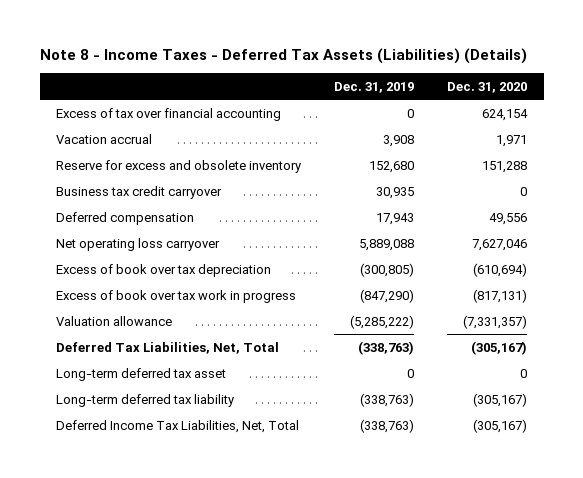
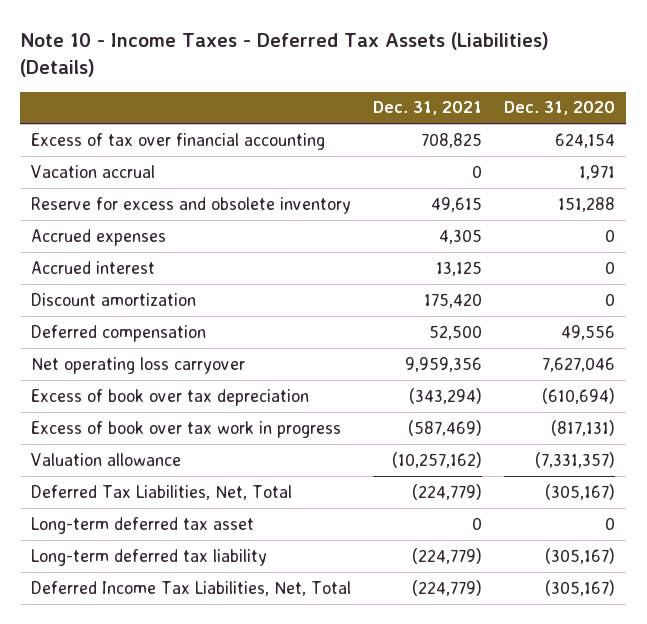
[39,48,527,65] Note 8 - Income Taxes - Deferred Tax Assets (Liabilities) (Details) -> [20,32,550,78] Note 10 - Income Taxes - Deferred Tax Assets (Liabilities) (Details)
[334,81,415,93] Dec. 31, 2019 -> none
none -> [373,101,483,116] Dec. 31, 2021
[56,185,223,199] Business tax credit carryover -> none
none -> [31,228,167,246] Accrued expenses
none -> [31,260,156,274] Accrued interest
none -> [31,292,197,306] Discount amortization

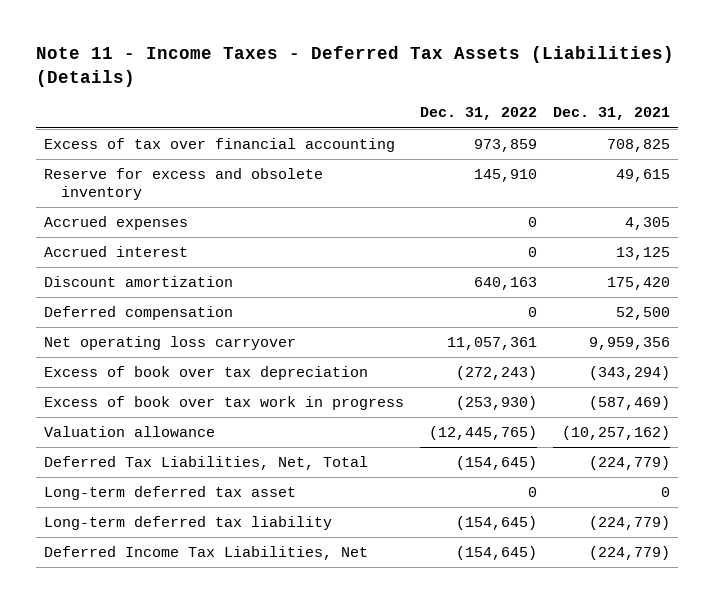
[20,32,550,78] Note 10 - Income Taxes - Deferred Tax Assets (Liabilities) (Details) -> [35,46,674,87] Note 11 - Income Taxes - Deferred Tax Assets (Liabilities) (Details)
[504,101,616,116] Dec. 31, 2020 -> none
none -> [420,107,538,121] Dec. 31, 2022
[31,164,156,178] Vacation accrual -> none
[31,580,352,596] Deferred Income Tax Liabilities, Net, Total -> [44,545,369,560] Deferred Income Tax Liabilities, Net

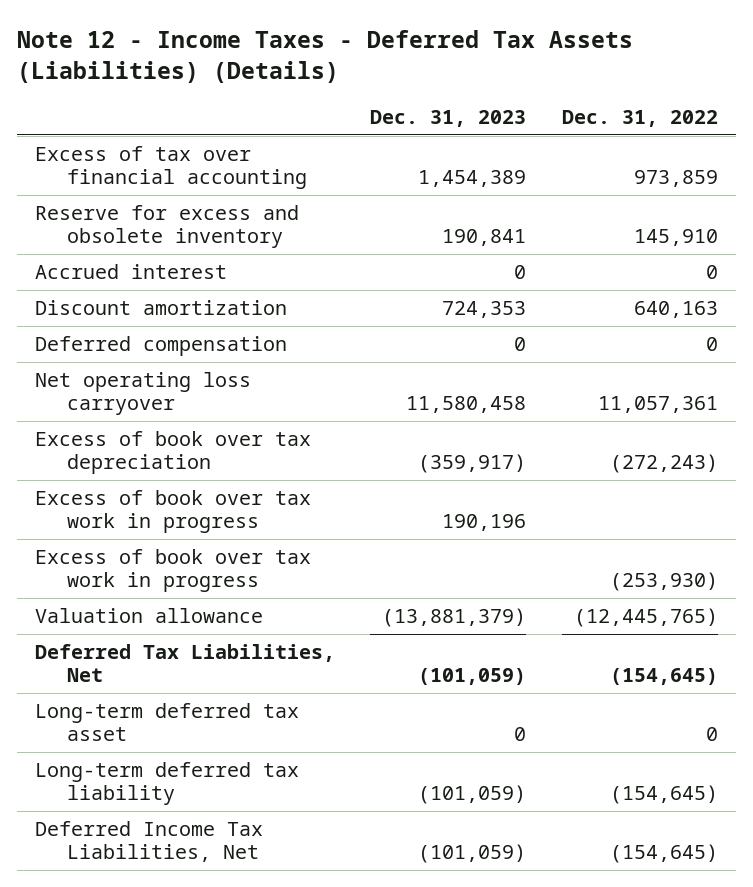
[35,46,674,87] Note 11 - Income Taxes - Deferred Tax Assets (Liabilities) (Details) -> [16,30,633,84] Note 12 - Income Taxes - Deferred Tax Assets (Liabilities) (Details)
[553,107,671,121] Dec. 31, 2021 -> none
none -> [370,110,527,128] Dec. 31, 2023
[44,215,189,230] Accrued expenses -> none
none -> [34,490,311,534] Excess of book over tax work in progress
[44,455,369,470] Deferred Tax Liabilities, Net, Total -> [34,644,335,683] Deferred Tax Liabilities, Net

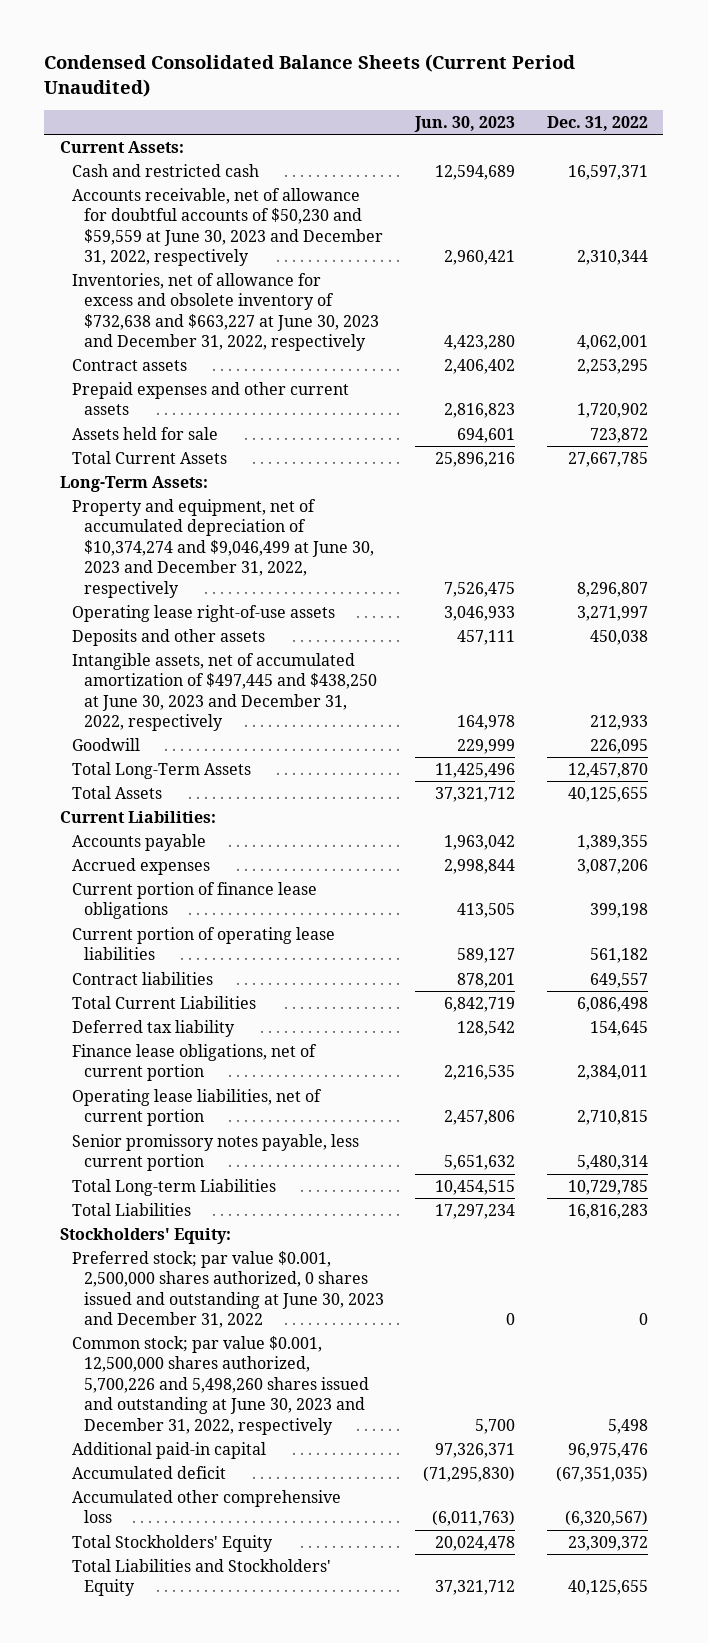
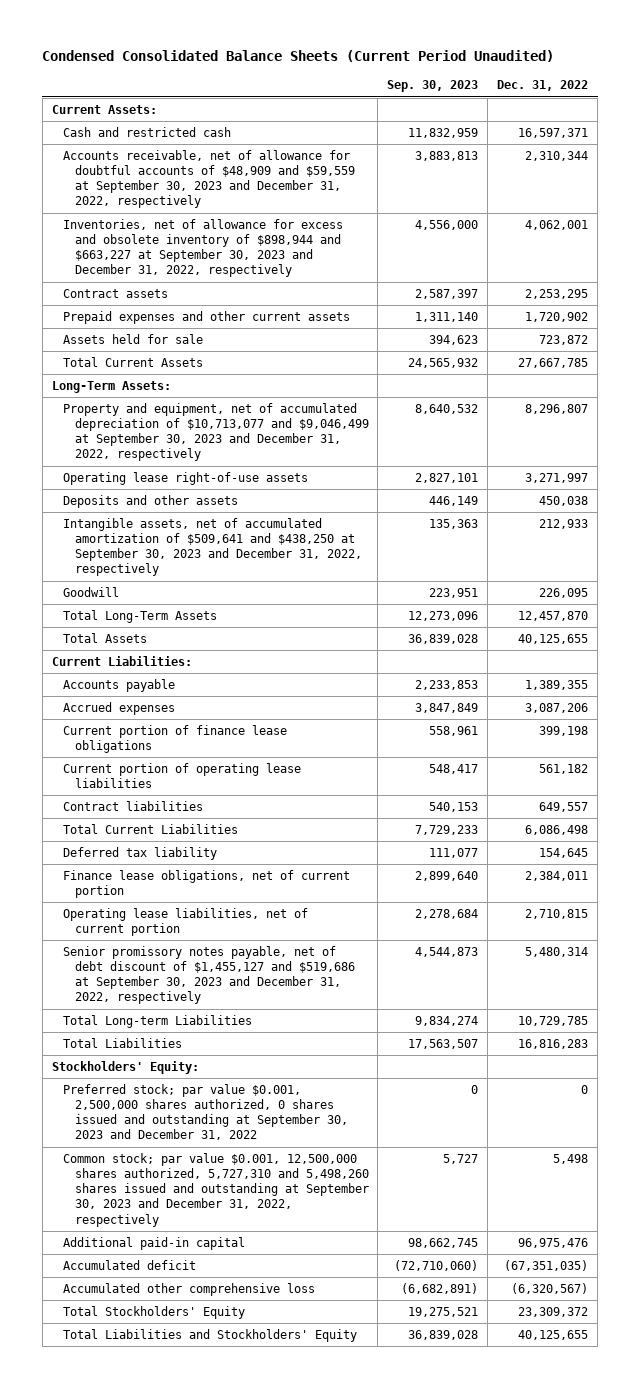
[414,115,516,132] Jun. 30, 2023 -> none
none -> [387,80,479,93] Sep. 30, 2023
[72,187,383,267] Accounts receivable, net of allowance for doubtful accounts of $50,230 and $59,559 at June 30, 2023 and December 31, 2022, respectively -> [63,150,355,209] Accounts receivable, net of allowance for doubtful accounts of $48,909 and $59,559 at September 30, 2023 and December 31, 2022, respectively
[72,272,379,352] Inventories, net of allowance for excess and obsolete inventory of $732,638 and $663,227 at June 30, 2023 and December 31, 2022, respectively -> [63,219,344,278] Inventories, net of allowance for excess and obsolete inventory of $898,944 and $663,227 at September 30, 2023 and December 31, 2022, respectively
[72,498,374,598] Property and equipment, net of accumulated depreciation of $10,374,274 and $9,046,499 at June 30, 2023 and December 31, 2022, respectively -> [63,403,369,462] Property and equipment, net of accumulated depreciation of $10,713,077 and $9,046,499 at September 30, 2023 and December 31, 2022, respectively
[72,652,377,732] Intangible assets, net of accumulated amortization of $497,445 and $438,250 at June 30, 2023 and December 31, 2022, respectively -> [63,518,362,577] Intangible assets, net of accumulated amortization of $509,641 and $438,250 at September 30, 2023 and December 31, 2022, respectively
[72,1133,360,1172] Senior promissory notes payable, less current portion -> [63,946,355,1005] Senior promissory notes payable, net of debt discount of $1,455,127 and $519,686 at September 30, 2023 and December 31, 2022, respectively
[72,1250,384,1329] Preferred stock; par value $0.001, 2,500,000 shares authorized, 0 shares issued and outstanding at June 30, 2023 and December 31, 2022 -> [63,1084,348,1141] Preferred stock; par value $0.001, 2,500,000 shares authorized, 0 shares issued and outstanding at September 30, 2023 and December 31, 2022
[72,1335,369,1435] Common stock; par value $0.001, 12,500,000 shares authorized, 5,700,226 and 5,498,260 shares issued and outstanding at June 30, 2023 and December 31, 2022, respectively -> [63,1153,369,1227] Common stock; par value $0.001, 12,500,000 shares authorized, 5,727,310 and 5,498,260 shares issued and outstanding at September 30, 2023 and December 31, 2022, respectively

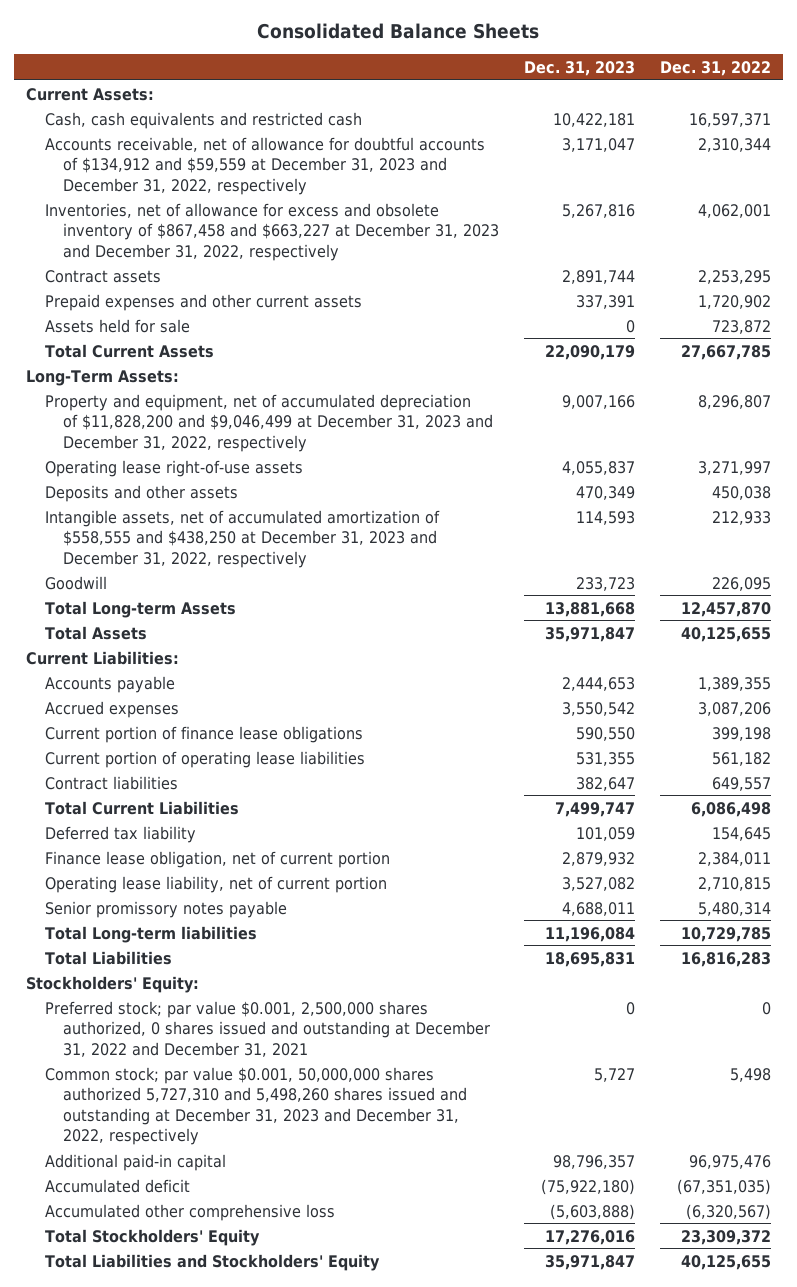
[42,50,555,63] Condensed Consolidated Balance Sheets (Current Period Unaudited) -> [257,23,540,40] Consolidated Balance Sheets
[387,80,479,93] Sep. 30, 2023 -> none
none -> [523,60,635,76] Dec. 31, 2023
[63,127,232,138] Cash and restricted cash -> [44,111,362,129] Cash, cash equivalents and restricted cash
[63,150,355,209] Accounts receivable, net of allowance for doubtful accounts of $48,909 and $59,559 at September 30, 2023 and December 31, 2022, respectively -> [44,136,485,195] Accounts receivable, net of allowance for doubtful accounts of $134,912 and $59,559 at December 31, 2023 and December 31, 2022, respectively
[63,219,344,278] Inventories, net of allowance for excess and obsolete inventory of $898,944 and $663,227 at September 30, 2023 and December 31, 2022, respectively -> [44,202,500,261] Inventories, net of allowance for excess and obsolete inventory of $867,458 and $663,227 at December 31, 2023 and December 31, 2022, respectively
[63,403,369,462] Property and equipment, net of accumulated depreciation of $10,713,077 and $9,046,499 at September 30, 2023 and December 31, 2022, respectively -> [44,393,494,452] Property and equipment, net of accumulated depreciation of $11,828,200 and $9,046,499 at December 31, 2023 and December 31, 2022, respectively
[63,518,362,577] Intangible assets, net of accumulated amortization of $509,641 and $438,250 at September 30, 2023 and December 31, 2022, respectively -> [44,509,440,568] Intangible assets, net of accumulated amortization of $558,555 and $438,250 at December 31, 2023 and December 31, 2022, respectively
[63,610,218,624] Total Long-Term Assets -> [44,600,236,618] Total Long-term Assets
[63,870,351,899] Finance lease obligations, net of current portion -> [44,850,390,868] Finance lease obligation, net of current portion
[63,908,309,937] Operating lease liabilities, net of current portion -> [44,875,387,893] Operating lease liability, net of current portion
[63,946,355,1005] Senior promissory notes payable, net of debt discount of $1,455,127 and $519,686 at September 30, 2023 and December 31, 2022, respectively -> [44,900,287,918] Senior promissory notes payable
[63,1015,253,1029] Total Long-term Liabilities -> [44,925,257,943] Total Long-term liabilities
[63,1084,348,1141] Preferred stock; par value $0.001, 2,500,000 shares authorized, 0 shares issued and outstanding at September 30, 2023 and December 31, 2022 -> [44,1000,491,1057] Preferred stock; par value $0.001, 2,500,000 shares authorized, 0 shares issued and outstanding at December 31, 2022 and December 31, 2021
[63,1153,369,1227] Common stock; par value $0.001, 12,500,000 shares authorized, 5,727,310 and 5,498,260 shares issued and outstanding at September 30, 2023 and December 31, 2022, respectively -> [44,1066,468,1146] Common stock; par value $0.001, 50,000,000 shares authorized 5,727,310 and 5,498,260 shares issued and outstanding at December 31, 2023 and December 31, 2022, respectively

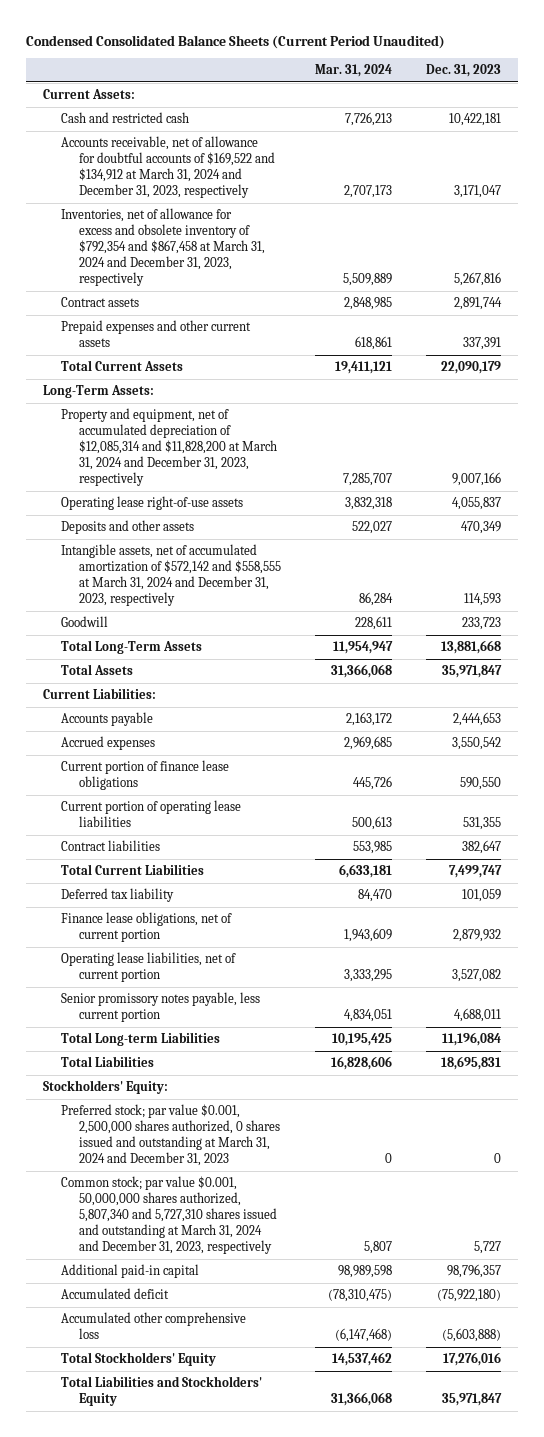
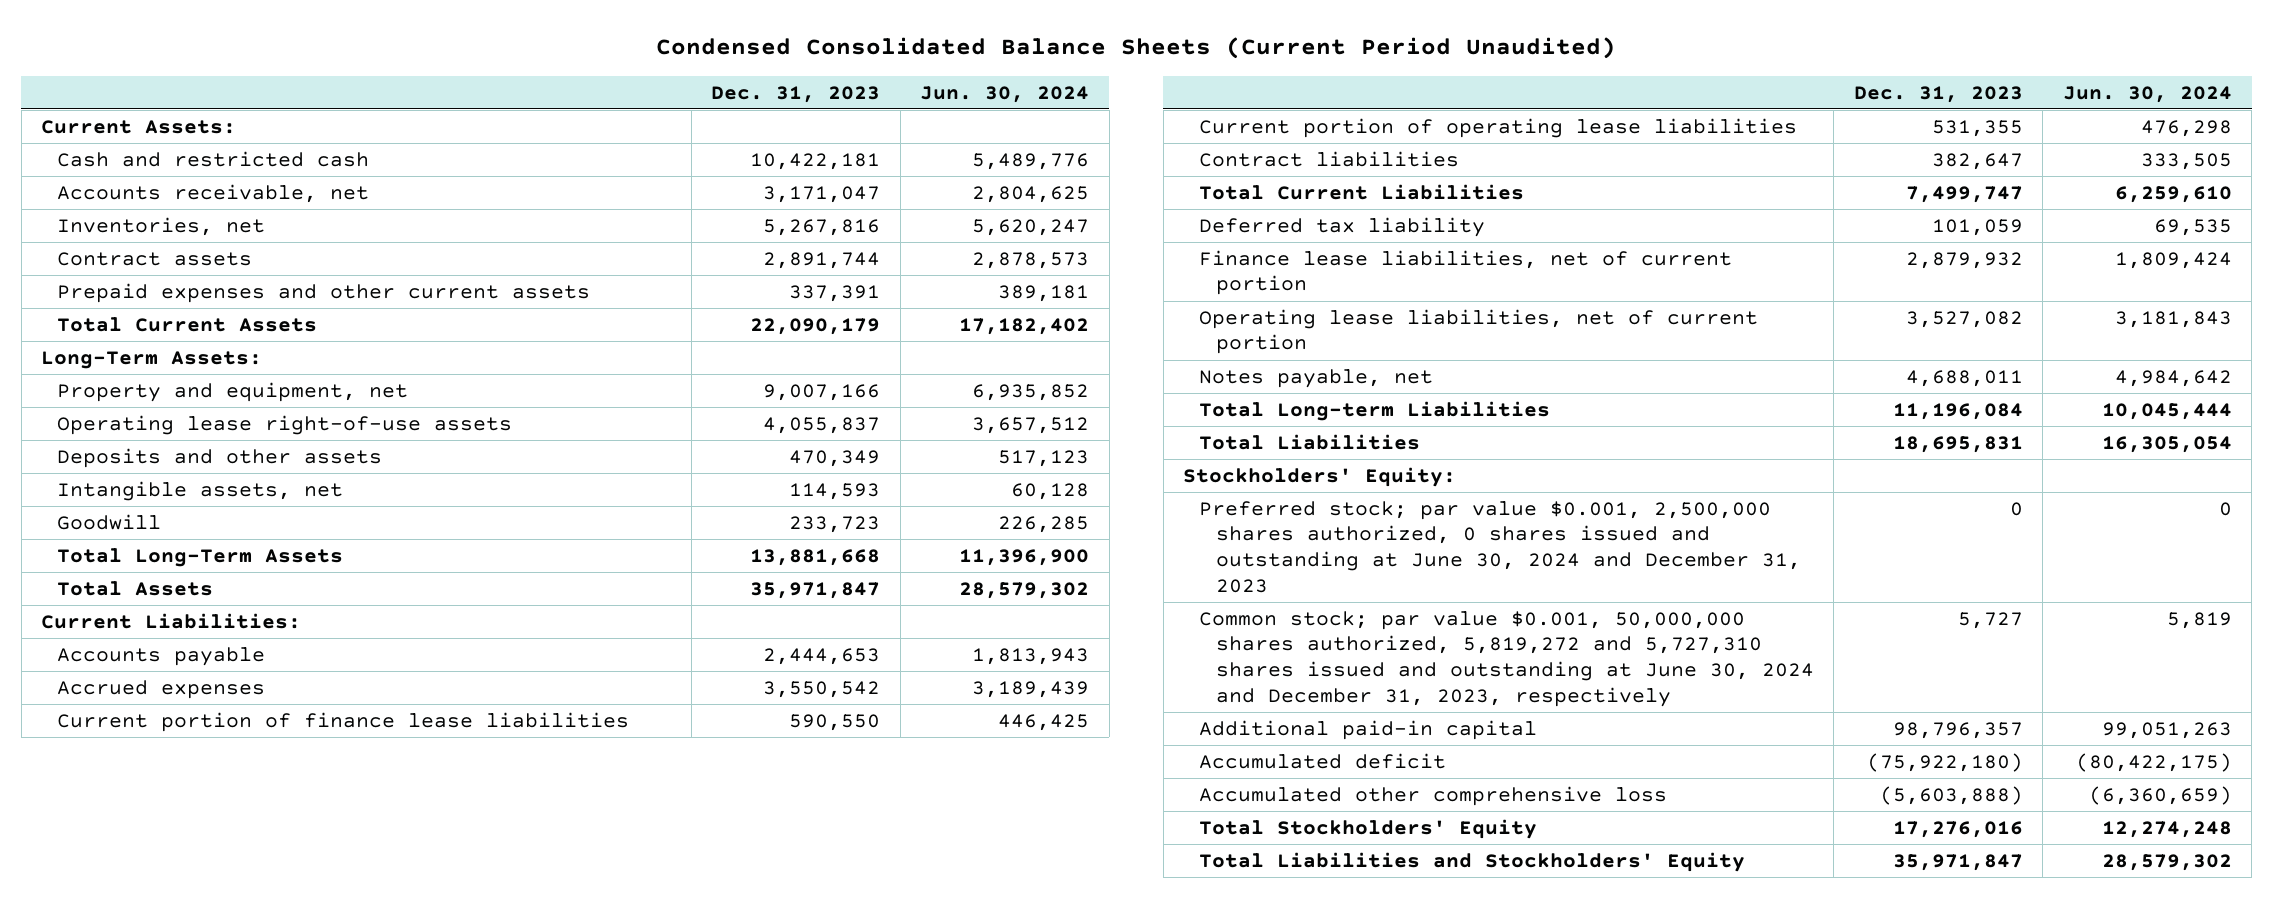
[314,64,392,78] Mar. 31, 2024 -> none
none -> [920,85,1090,103] Jun. 30, 2024
[60,136,275,199] Accounts receivable, net of allowance for doubtful accounts of $169,522 and $134,912 at March 31, 2024 and December 31, 2023, respectively -> [57,183,370,203] Accounts receivable, net
[60,208,265,286] Inventories, net of allowance for excess and obsolete inventory of $792,354 and $867,458 at March 31, 2024 and December 31, 2023, respectively -> [57,216,266,236] Inventories, net
[60,408,277,486] Property and equipment, net of accumulated depreciation of $12,085,314 and $11,828,200 at March 31, 2024 and December 31, 2023, respectively -> [57,381,409,402] Property and equipment, net
[60,544,281,607] Intangible assets, net of accumulated amortization of $572,142 and $558,555 at March 31, 2024 and December 31, 2023, respectively -> [57,480,344,501] Intangible assets, net
[60,760,229,791] Current portion of finance lease obligations -> [57,711,630,732] Current portion of finance lease liabilities
[60,912,232,943] Finance lease obligations, net of current portion -> [1199,249,1733,296] Finance lease liabilities, net of current portion
[60,992,260,1023] Senior promissory notes payable, less current portion -> [1199,368,1434,388] Notes payable, net
[60,1104,280,1167] Preferred stock; par value $0.001, 2,500,000 shares authorized, 0 shares issued and outstanding at March 31, 2024 and December 31, 2023 -> [1199,500,1801,593] Preferred stock; par value $0.001, 2,500,000 shares authorized, 0 shares issued and outstanding at June 30, 2024 and December 31, 2023
[60,1176,277,1254] Common stock; par value $0.001, 50,000,000 shares authorized, 5,807,340 and 5,727,310 shares issued and outstanding at March 31, 2024 and December 31, 2023, respectively -> [1199,610,1814,707] Common stock; par value $0.001, 50,000,000 shares authorized, 5,819,272 and 5,727,310 shares issued and outstanding at June 30, 2024 and December 31, 2023, respectively

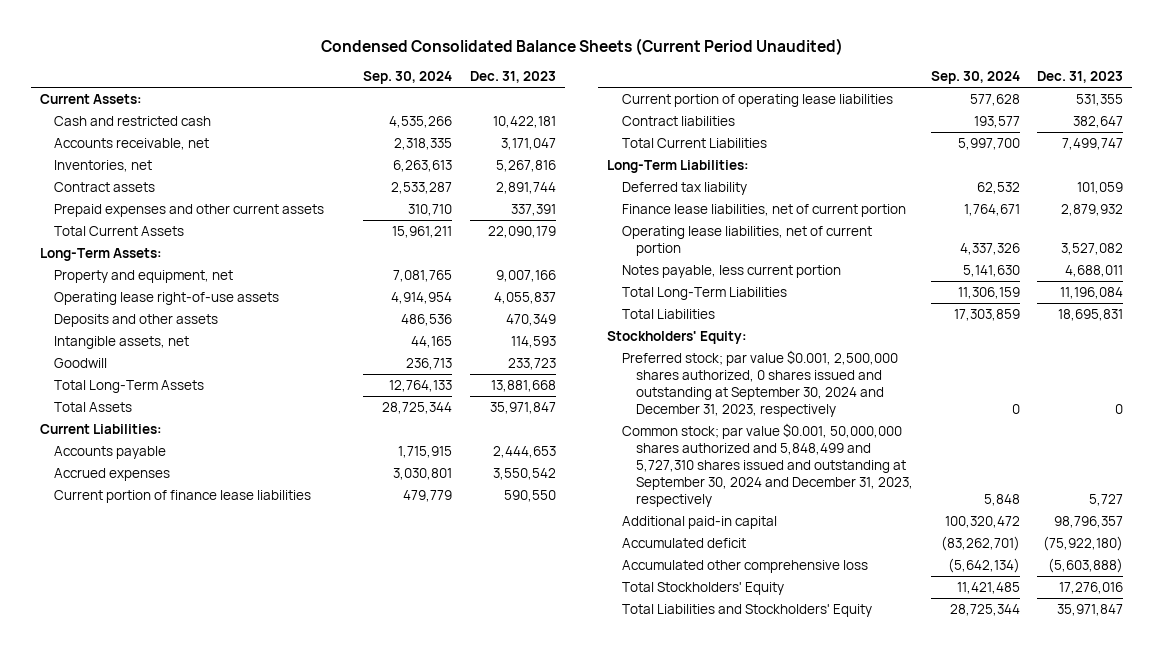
[920,85,1090,103] Jun. 30, 2024 -> none
none -> [362,71,452,85] Sep. 30, 2024
none -> [607,159,750,173] Long-Term Liabilities:
[1199,368,1434,388] Notes payable, net -> [621,264,841,278] Notes payable, less current portion
[1199,400,1551,421] Total Long-term Liabilities -> [621,286,787,300] Total Long-Term Liabilities
[1199,500,1801,593] Preferred stock; par value $0.001, 2,500,000 shares authorized, 0 shares issued and outstanding at June 30, 2024 and December 31, 2023 -> [621,349,898,417] Preferred stock; par value $0.001, 2,500,000 shares authorized, 0 shares issued and outstanding at September 30, 2024 and December 31, 2023, respectively
[1199,610,1814,707] Common stock; par value $0.001, 50,000,000 shares authorized, 5,819,272 and 5,727,310 shares issued and outstanding at June 30, 2024 and December 31, 2023, respectively -> [621,422,913,507] Common stock; par value $0.001, 50,000,000 shares authorized and 5,848,499 and 5,727,310 shares issued and outstanding at September 30, 2024 and December 31, 2023, respectively

